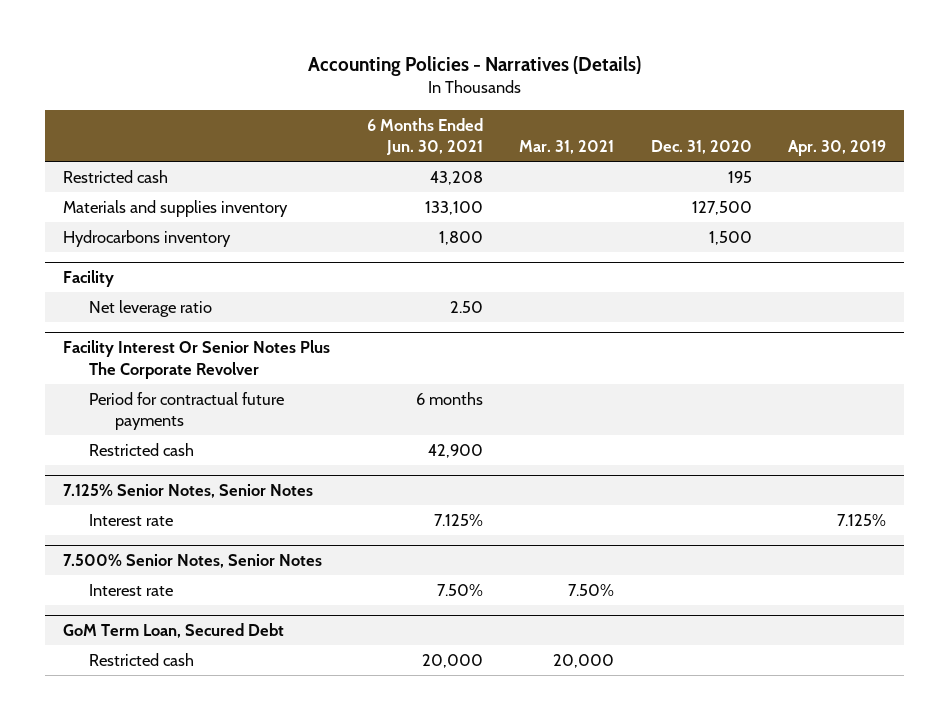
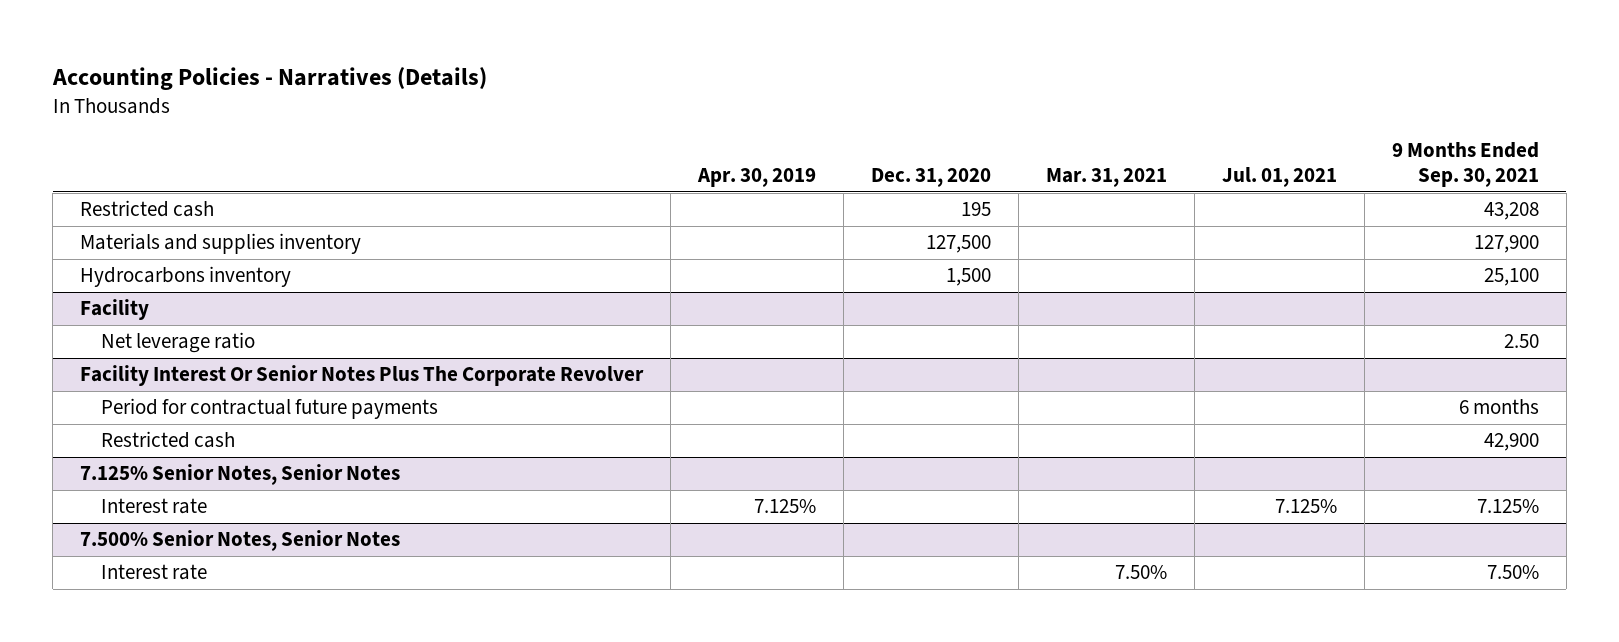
[366,117,483,155] 6 Months Ended Jun. 30, 2021 -> none
none -> [1221,167,1337,188] Jul. 01, 2021
none -> [1391,141,1539,188] 9 Months Ended Sep. 30, 2021
[63,623,285,639] GoM Term Loan, Secured Debt -> none
[89,652,195,666] Restricted cash -> none

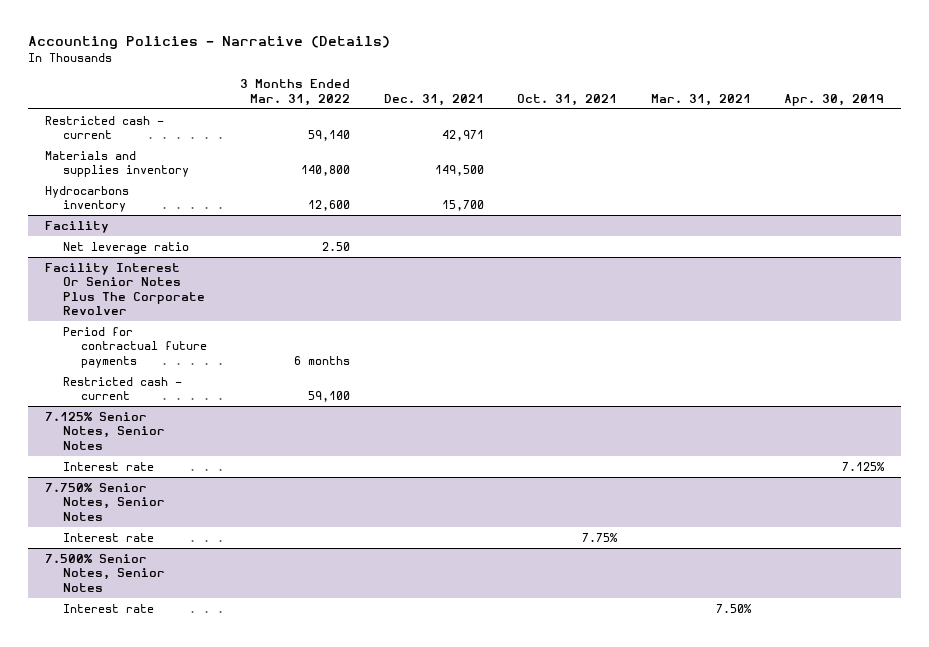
[51,66,487,90] Accounting Policies - Narratives (Details) -> [28,36,391,50] Accounting Policies - Narrative (Details)
[870,168,991,188] Dec. 31, 2020 -> none
[1221,167,1337,188] Jul. 01, 2021 -> none
[1391,141,1539,188] 9 Months Ended Sep. 30, 2021 -> none
none -> [240,79,351,106] 3 Months Ended Mar. 31, 2022
none -> [383,93,484,106] Dec. 31, 2021
none -> [517,93,618,106] Oct. 31, 2021
[80,200,215,218] Restricted cash -> [45,115,165,140] Restricted cash - current
[100,431,235,449] Restricted cash -> [63,376,183,401] Restricted cash - current
none -> [45,482,166,521] 7.750% Senior Notes, Senior Notes
none -> [63,532,155,542] Interest rate

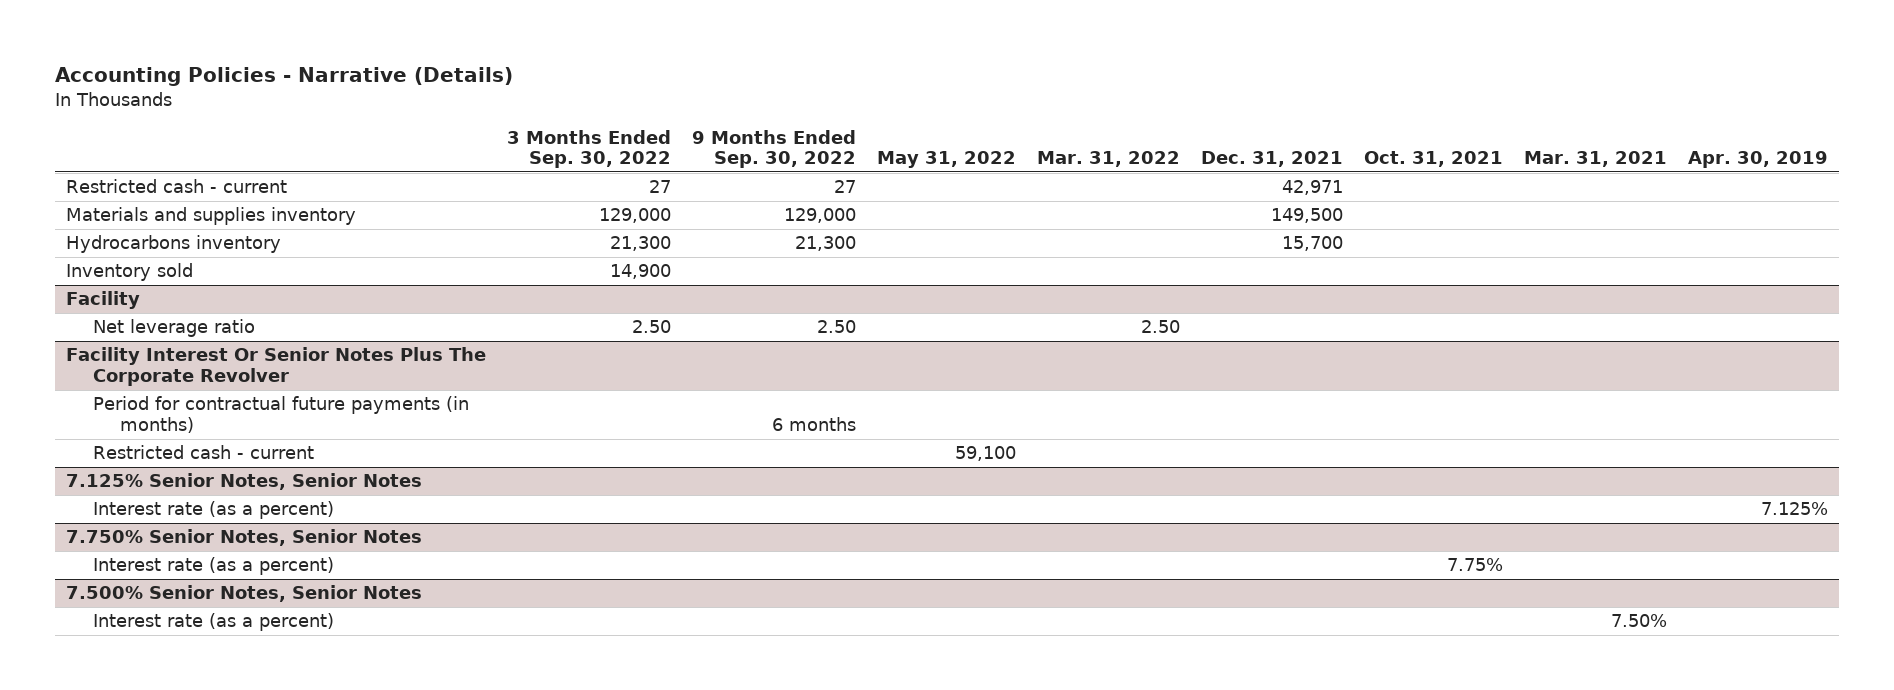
[240,79,351,106] 3 Months Ended Mar. 31, 2022 -> none
none -> [507,129,672,169] 3 Months Ended Sep. 30, 2022
none -> [692,129,857,169] 9 Months Ended Sep. 30, 2022
none -> [877,151,1017,169] May 31, 2022
none -> [1037,151,1181,168] Mar. 31, 2022
none -> [65,263,193,282] Inventory sold
[63,326,208,368] Period for contractual future payments -> [92,396,469,433] Period for contractual future payments (in months)
[63,461,155,471] Interest rate -> [92,501,334,520] Interest rate (as a percent)
[63,532,155,542] Interest rate -> [92,557,334,576] Interest rate (as a percent)
[63,603,155,613] Interest rate -> [92,613,334,632] Interest rate (as a percent)

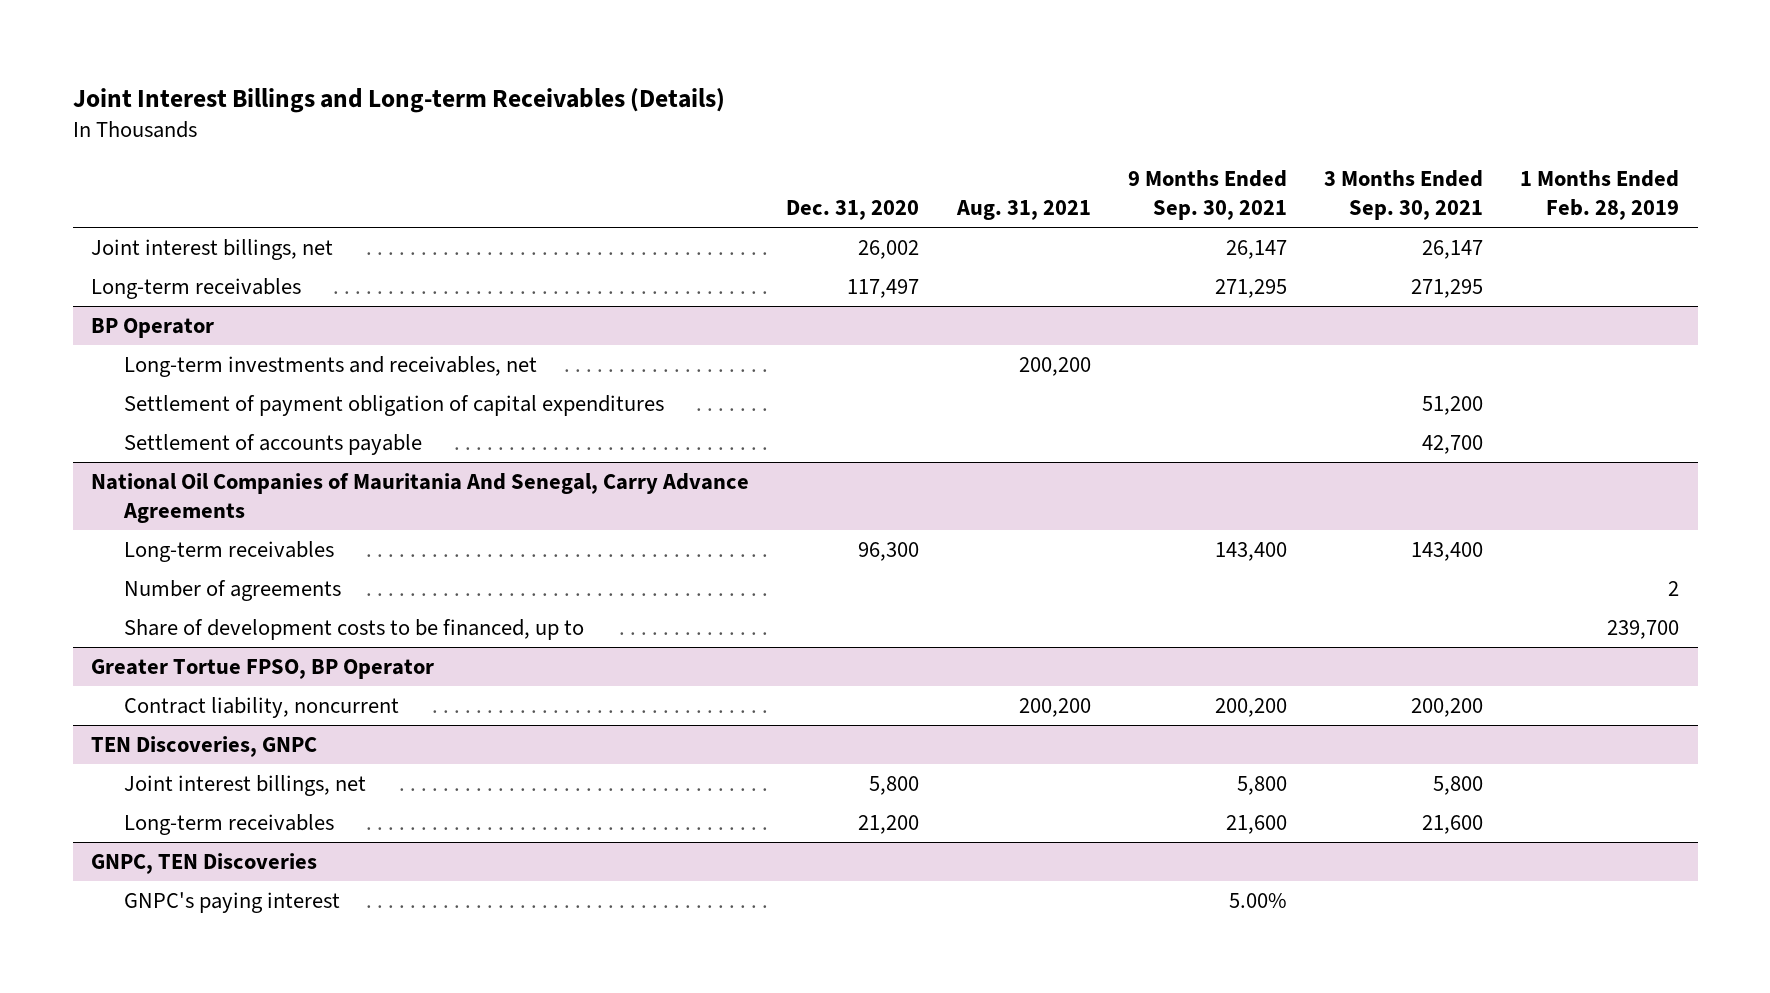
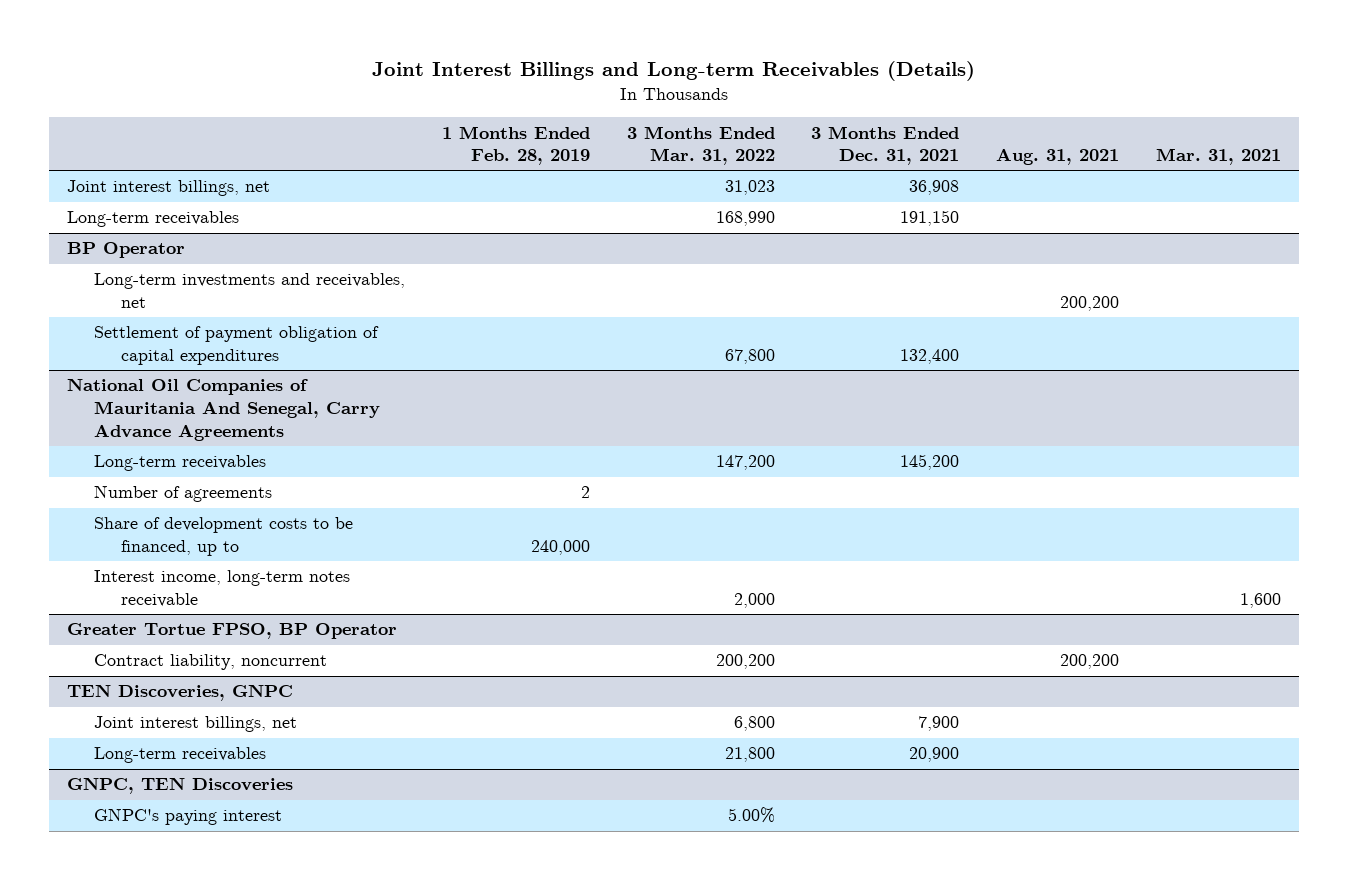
[786,200,920,221] Dec. 31, 2020 -> none
[1127,170,1287,221] 9 Months Ended Sep. 30, 2021 -> none
[1324,170,1484,221] 3 Months Ended Sep. 30, 2021 -> none
none -> [626,125,775,166] 3 Months Ended Mar. 31, 2022
none -> [811,125,960,166] 3 Months Ended Dec. 31, 2021
none -> [1155,148,1281,166] Mar. 31, 2021
[124,433,423,455] Settlement of accounts payable -> none
[1607,619,1680,639] 239,700 -> [530,539,590,555] 240,000
none -> [94,570,351,607] Interest income, long-term notes receivable

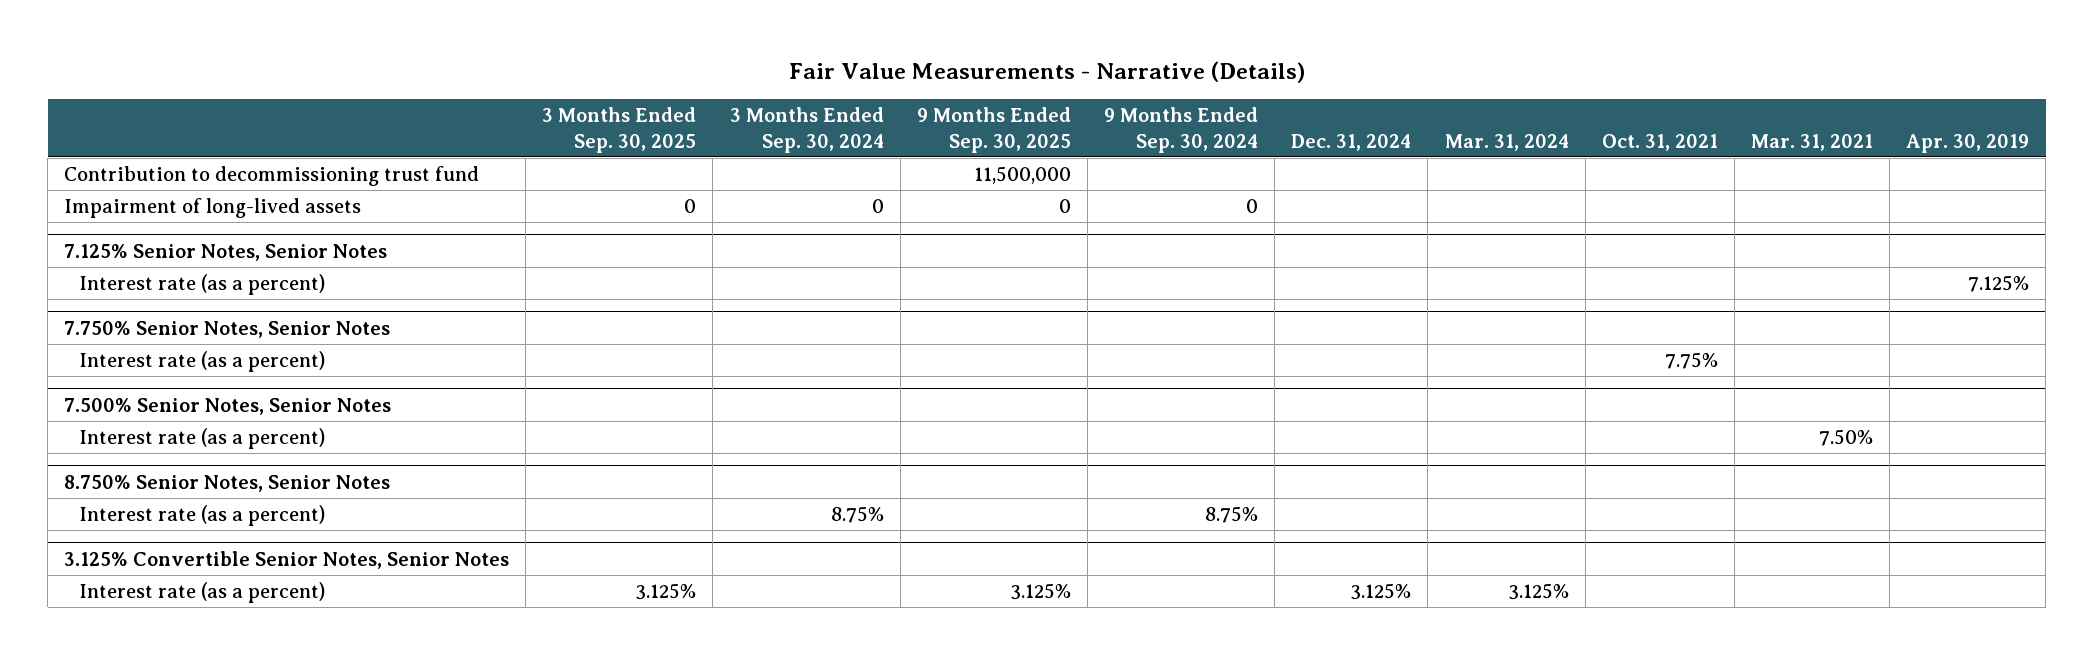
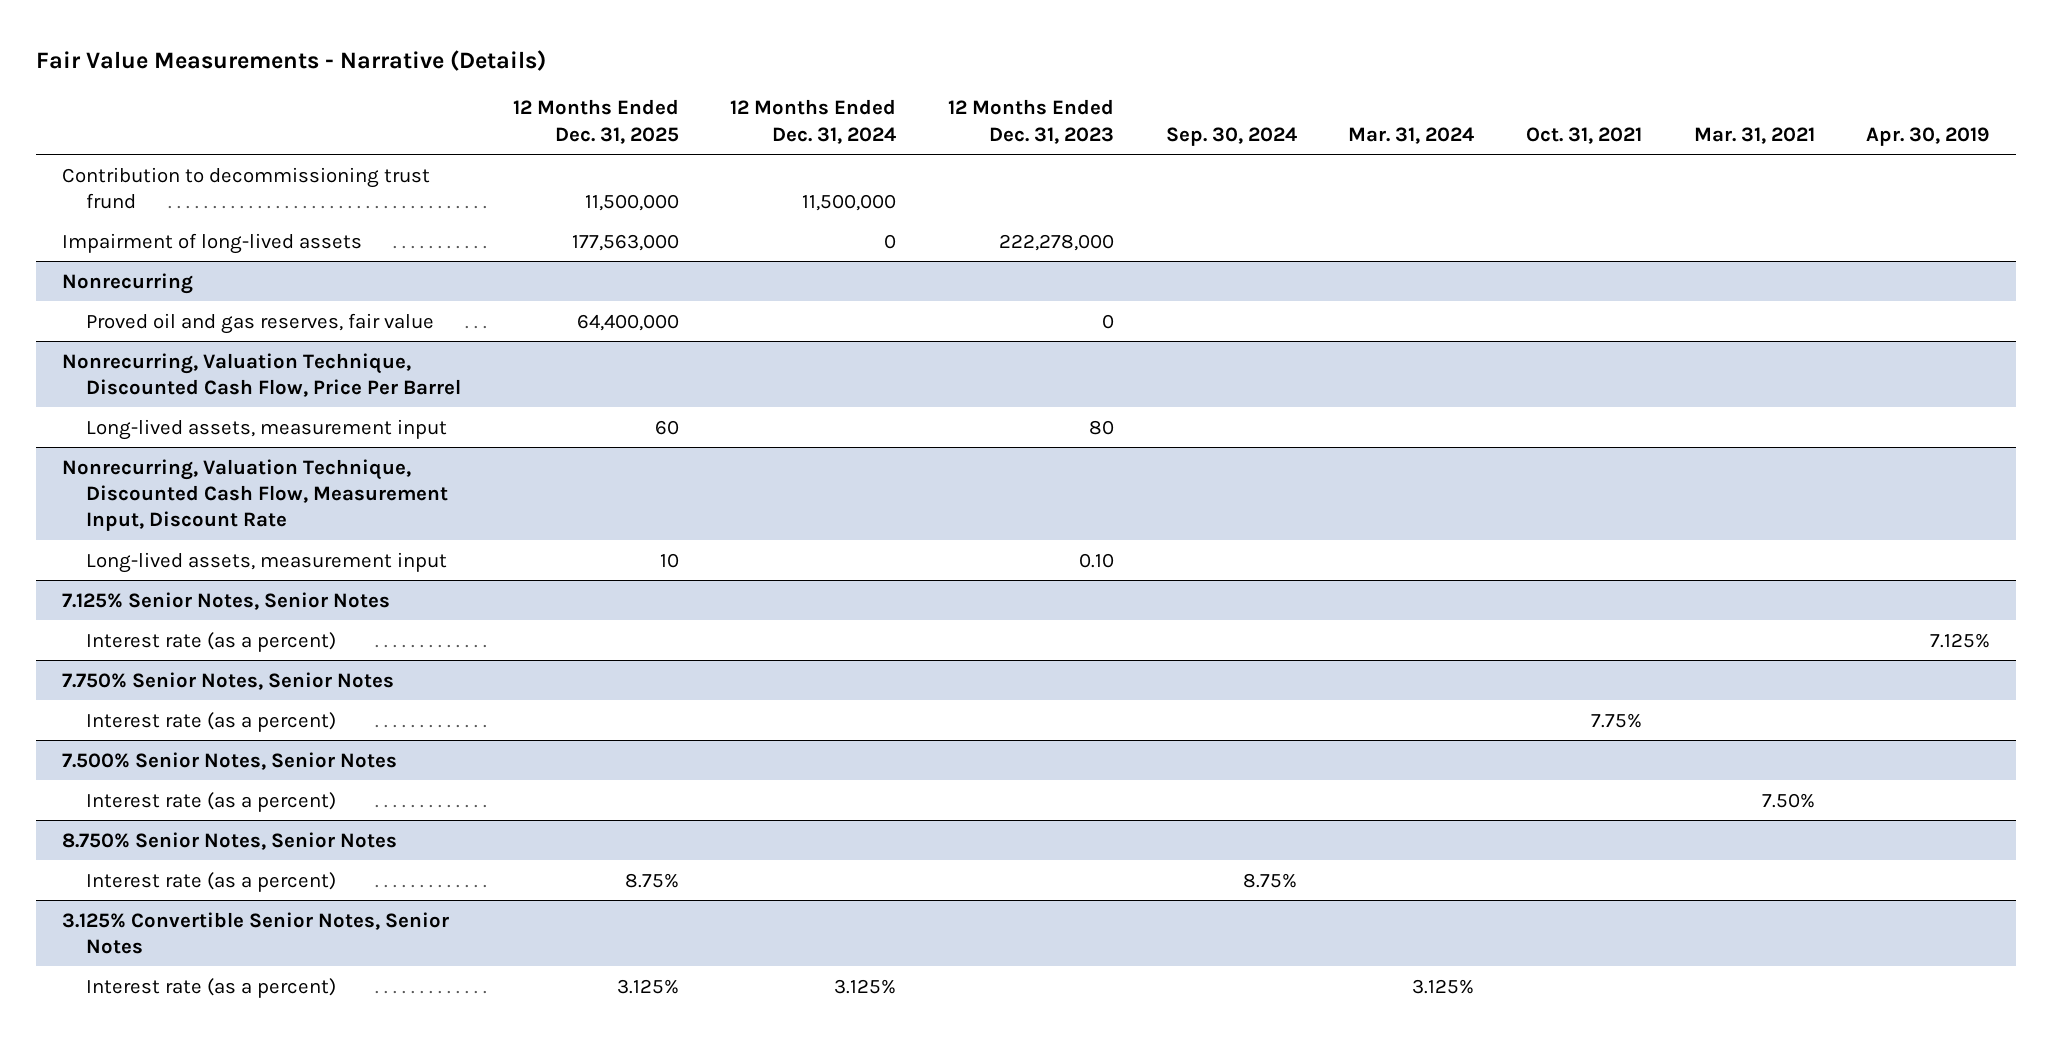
[542,106,697,153] 3 Months Ended Sep. 30, 2025 -> none
[729,106,884,153] 3 Months Ended Sep. 30, 2024 -> none
[916,106,1071,153] 9 Months Ended Sep. 30, 2025 -> none
[1104,106,1259,153] 9 Months Ended Sep. 30, 2024 -> none
[1291,133,1412,151] Dec. 31, 2024 -> none
none -> [512,99,679,144] 12 Months Ended Dec. 31, 2025
none -> [730,99,897,144] 12 Months Ended Dec. 31, 2024
none -> [947,99,1114,144] 12 Months Ended Dec. 31, 2023
none -> [1165,126,1297,146] Sep. 30, 2024
[64,165,480,186] Contribution to decommissioning trust fund -> [61,166,430,209] Contribution to decommissioning trust frund
none -> [61,272,193,294] Nonrecurring
none -> [85,312,434,334] Proved oil and gas reserves, fair value
none -> [61,352,461,397] Nonrecurring, Valuation Technique, Discounted Cash Flow, Price Per Barrel
none -> [85,418,447,440] Long-lived assets, measurement input
none -> [61,458,448,531] Nonrecurring, Valuation Technique, Discounted Cash Flow, Measurement Input, Discount Rate
none -> [85,551,447,573] Long-lived assets, measurement input

